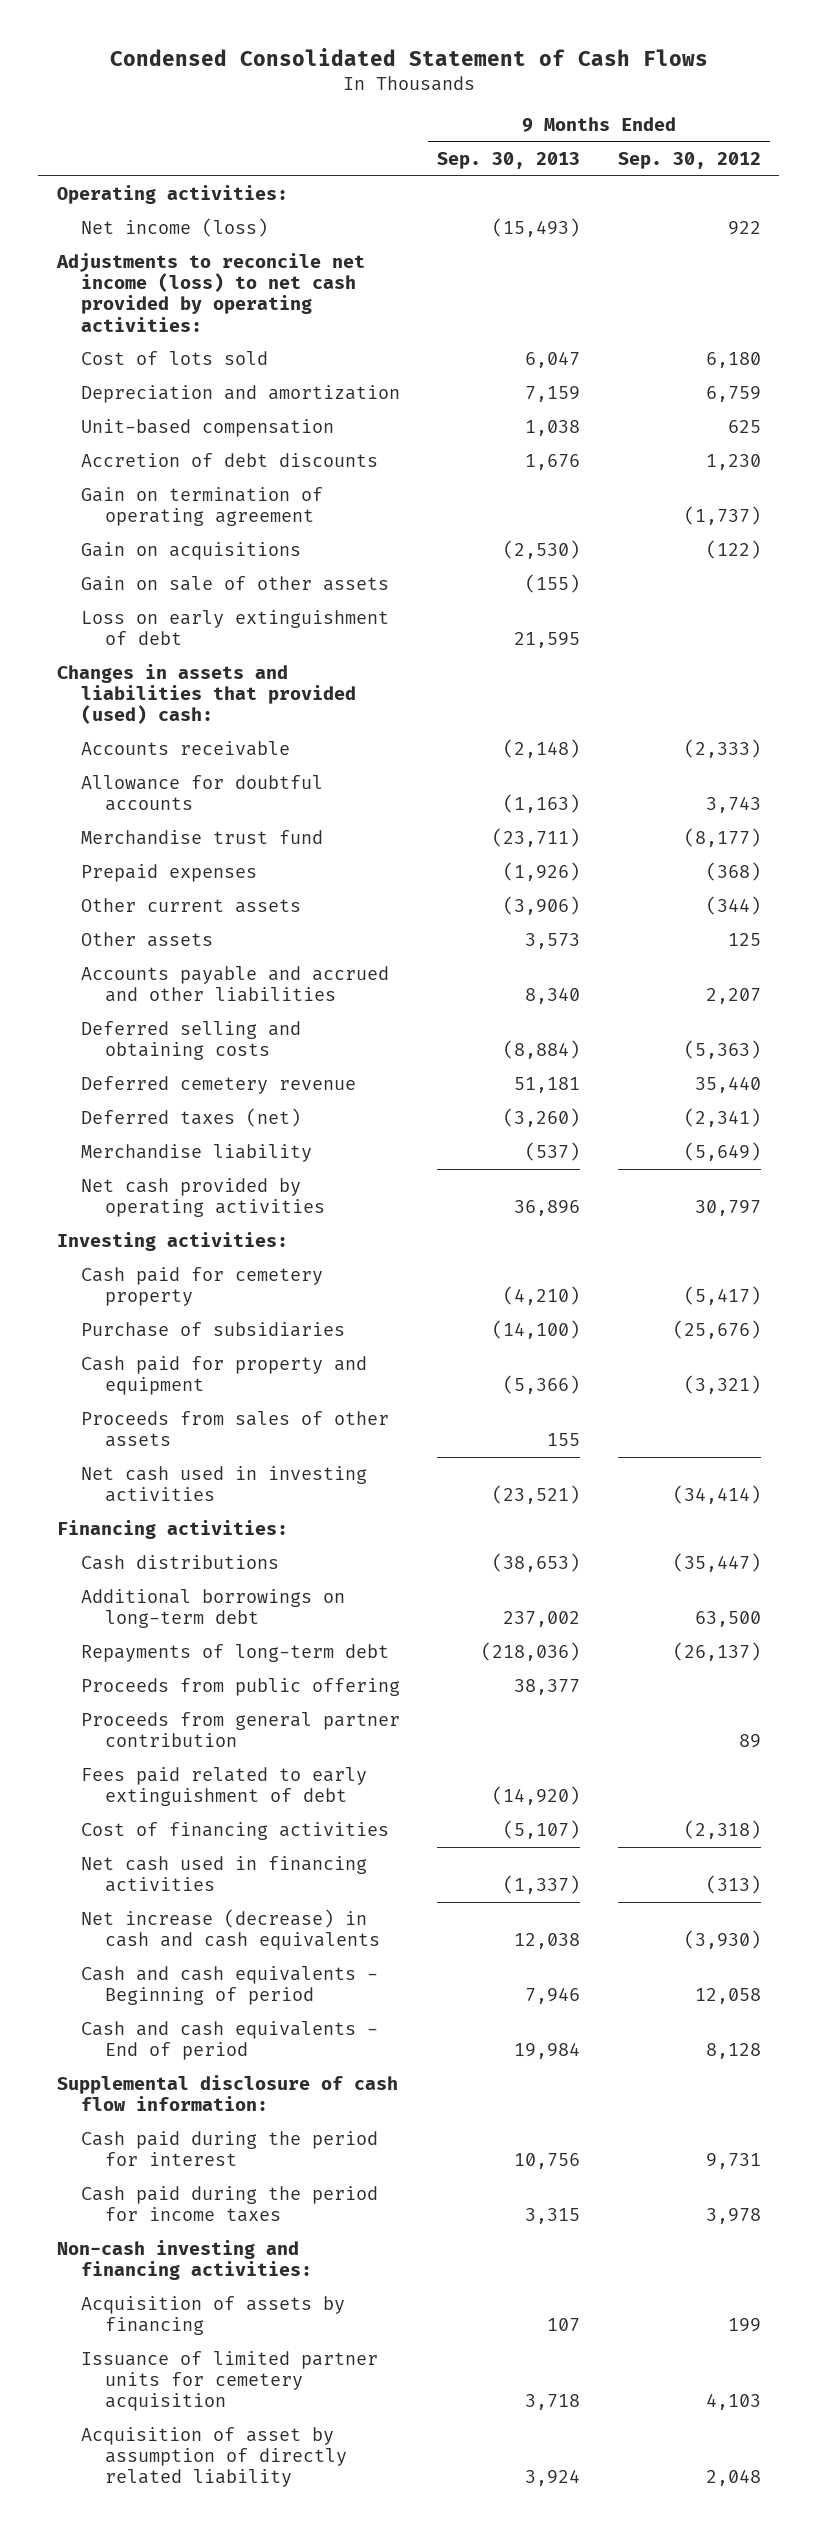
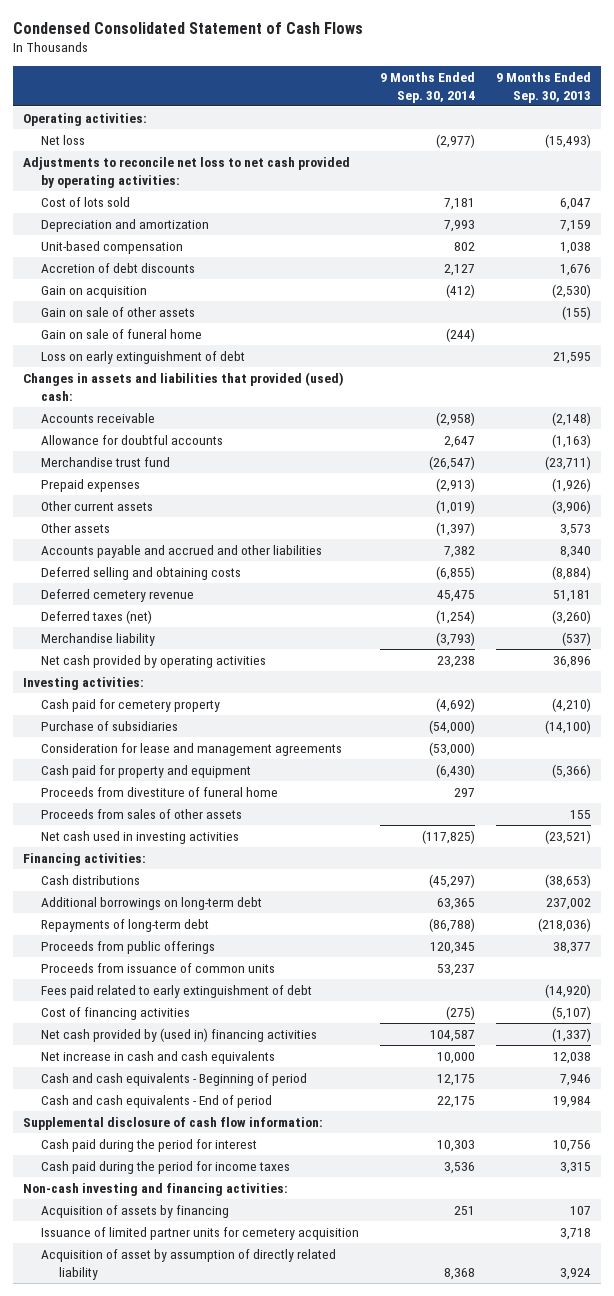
[617,151,761,169] Sep. 30, 2012 -> none
none -> [379,71,475,103] 9 Months Ended Sep. 30, 2014
[80,218,268,238] Net income (loss) -> [41,134,86,145] Net loss
[55,253,365,332] Adjustments to reconcile net income (loss) to net cash provided by operating activities: -> [23,156,351,188] Adjustments to reconcile net loss to net cash provided by operating activities:
[80,487,323,527] Gain on termination of operating agreement -> none
[80,542,301,561] Gain on acquisitions -> [41,285,148,298] Gain on acquisition
none -> [41,328,203,339] Gain on sale of funeral home
none -> [41,742,343,756] Consideration for lease and management agreements
none -> [41,786,279,797] Proceeds from divestiture of funeral home
[80,1712,400,1748] Proceeds from general partner contribution -> none
[80,1678,400,1697] Proceeds from public offering -> [41,940,216,954] Proceeds from public offerings
none -> [41,962,276,973] Proceeds from issuance of common units
[80,1856,367,1893] Net cash used in financing activities -> [41,1027,318,1042] Net cash provided by (used in) financing activities
[80,1909,380,1951] Net increase (decrease) in cash and cash equivalents -> [41,1050,276,1064] Net increase in cash and cash equivalents

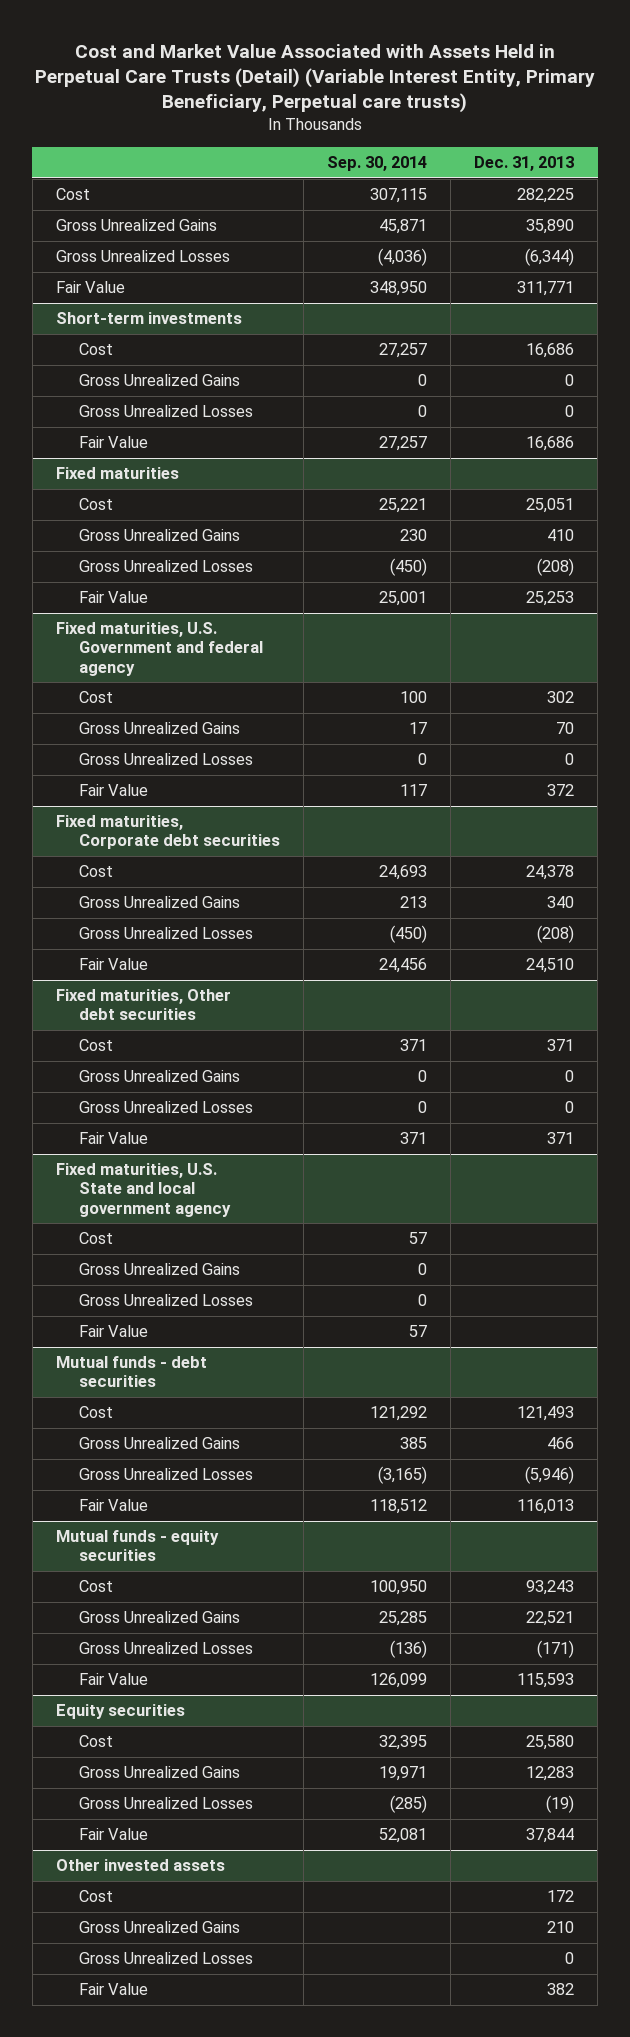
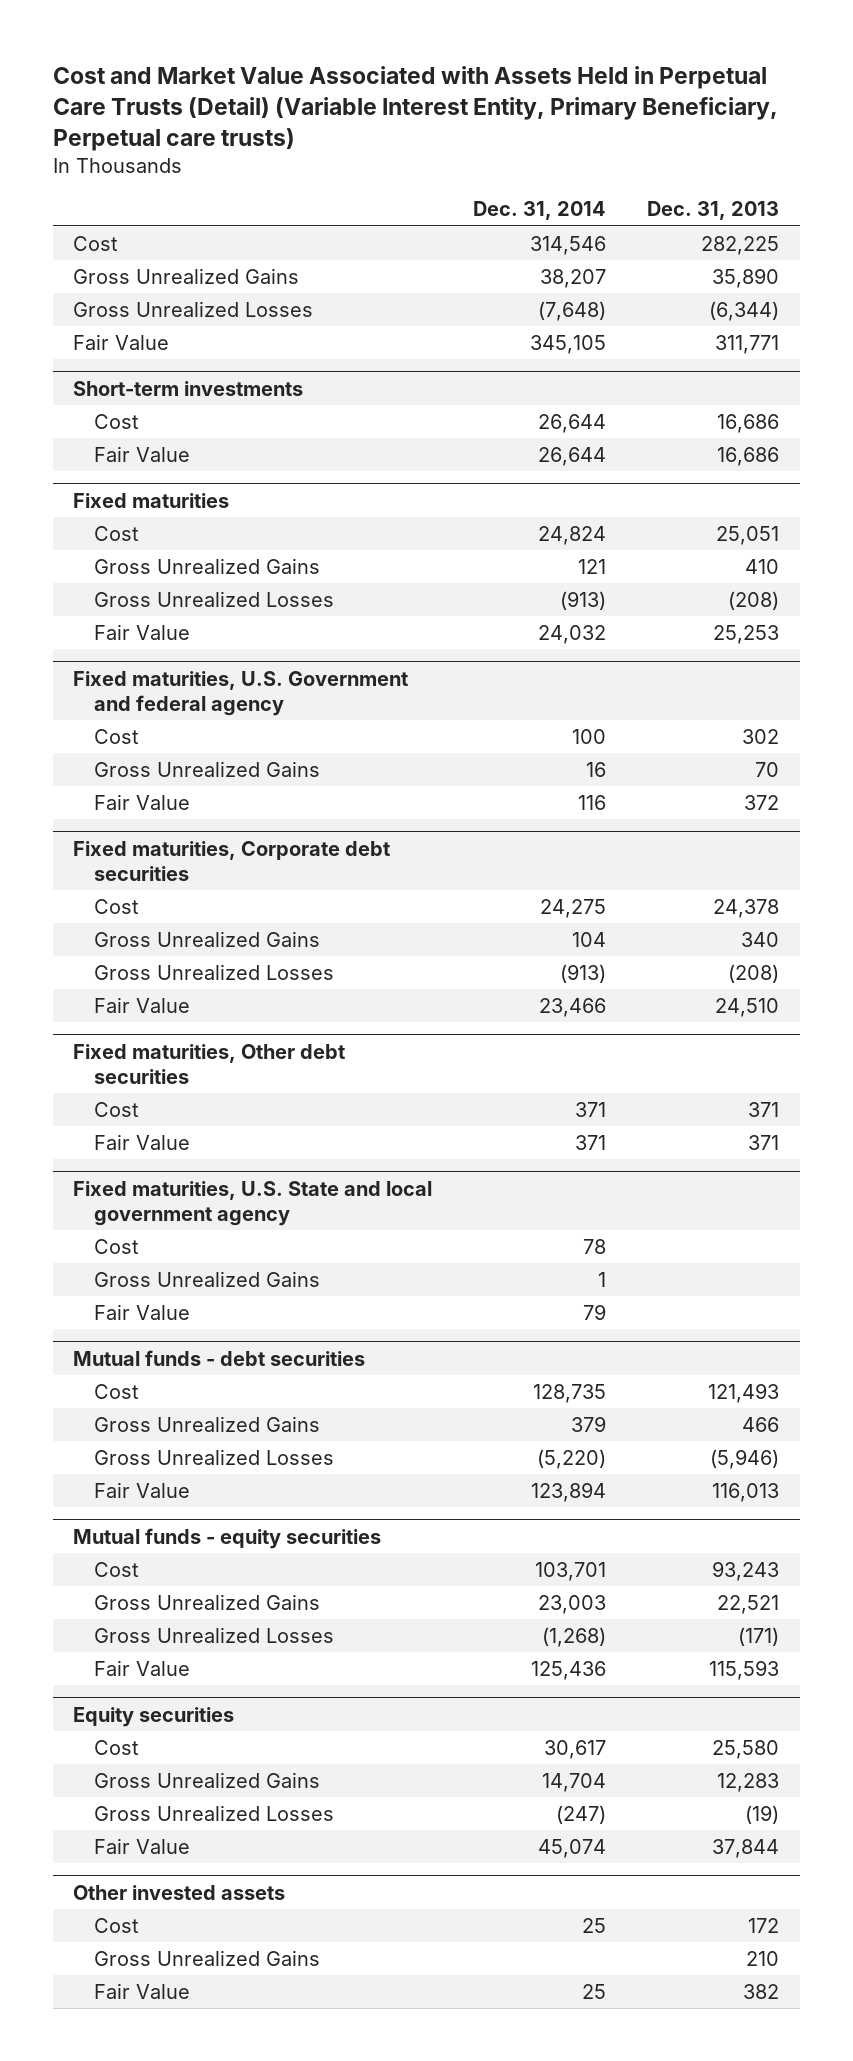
[327,155,428,171] Sep. 30, 2014 -> none
none -> [473,201,607,221] Dec. 31, 2014
[79,374,241,387] Gross Unrealized Gains -> none
[79,405,254,418] Gross Unrealized Losses -> none
[79,753,254,766] Gross Unrealized Losses -> none
[79,1070,241,1083] Gross Unrealized Gains -> none
[79,1101,254,1114] Gross Unrealized Losses -> none
[79,1294,254,1307] Gross Unrealized Losses -> none
[79,1952,254,1965] Gross Unrealized Losses -> none

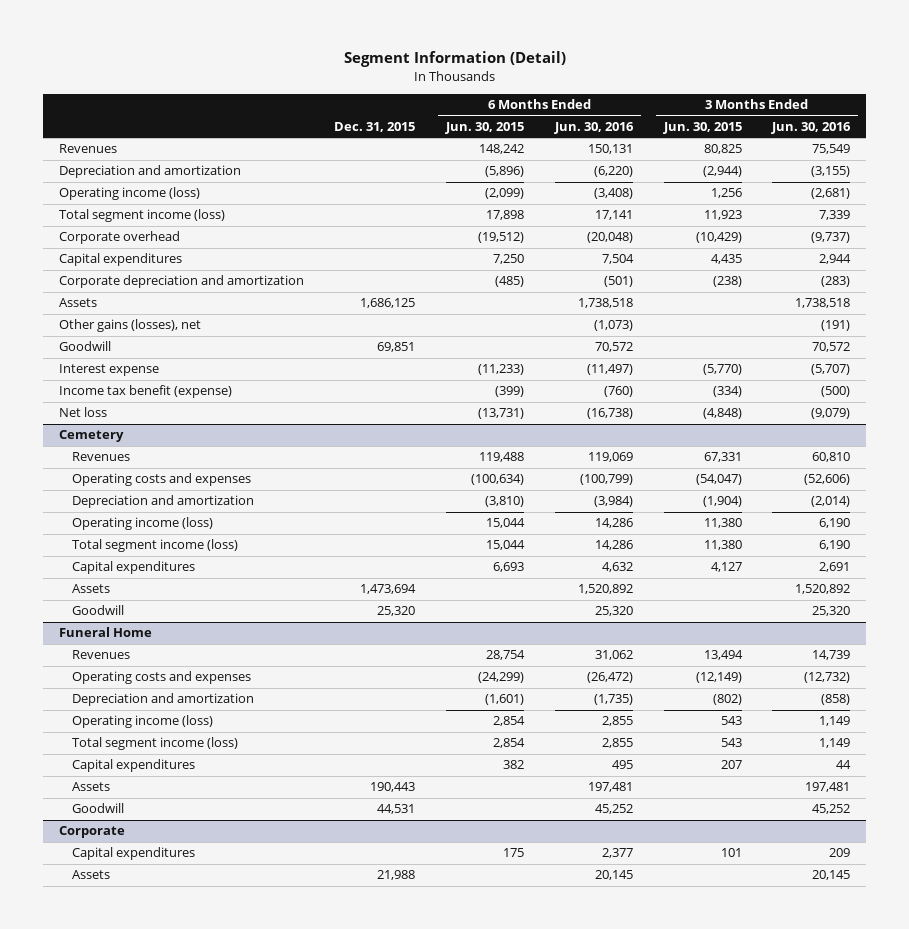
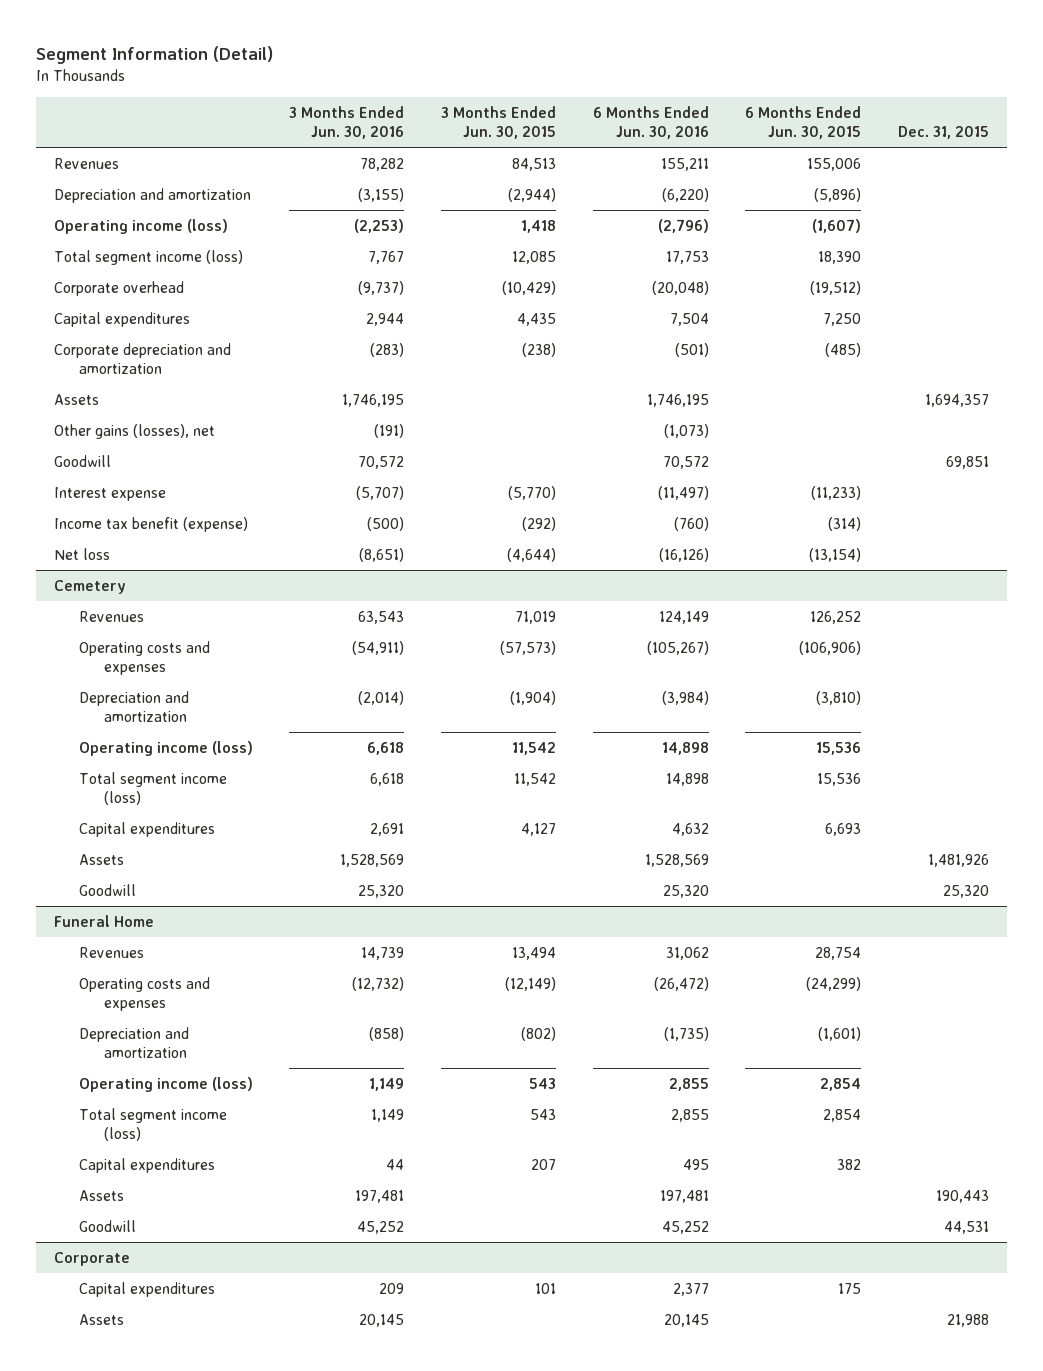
[479,144,525,155] 148,242 -> [807,157,862,171] 155,006
[587,144,633,155] 150,131 -> [660,157,709,171] 155,211
[703,144,742,155] 80,825 -> [511,157,556,171] 84,513
[812,144,851,155] 75,549 -> [360,157,405,171] 78,282
[485,188,525,200] (2,099) -> [812,218,862,233] (1,607)
[593,188,633,200] (3,408) -> [657,218,709,233] (2,796)
[710,188,742,199] 1,256 -> [520,219,556,233] 1,418
[811,188,851,200] (2,681) -> [354,218,405,233] (2,253)
[486,210,525,221] 17,898 -> [818,250,862,264] 18,390
[594,210,633,221] 17,141 -> [665,250,709,264] 17,753
[703,210,742,221] 11,923 -> [511,250,556,264] 12,085
[819,210,851,221] 7,339 -> [368,250,405,264] 7,767
[360,298,416,309] 1,686,125 -> [924,393,989,407] 1,694,357
[577,298,633,309] 1,738,518 -> [646,393,709,407] 1,746,195
[795,298,851,309] 1,738,518 -> [342,393,405,407] 1,746,195
[495,386,525,398] (399) -> [828,516,862,531] (314)
[712,386,742,398] (334) -> [521,516,556,531] (292)
[478,408,525,420] (13,731) -> [809,547,862,562] (13,154)
[586,408,633,420] (16,738) -> [658,547,709,562] (16,126)
[702,408,742,420] (4,848) -> [506,547,556,562] (4,644)
[811,408,851,420] (9,079) -> [359,547,405,562] (8,651)
[479,452,525,463] 119,488 -> [810,610,862,624] 126,252
[587,452,633,463] 119,069 -> [658,610,709,624] 124,149
[703,452,742,463] 67,331 -> [514,610,556,624] 71,019
[812,452,851,463] 60,810 -> [358,610,405,624] 63,543
[471,474,525,486] (100,634) -> [799,640,862,655] (106,906)
[579,474,633,486] (100,799) -> [646,640,709,655] (105,267)
[695,474,742,486] (54,047) -> [499,640,556,655] (57,573)
[804,474,851,486] (52,606) -> [352,640,405,655] (54,911)
[486,518,526,529] 15,044 -> [816,741,862,755] 15,536
[594,518,633,529] 14,286 -> [661,741,709,755] 14,898
[703,518,742,529] 11,380 -> [511,741,556,755] 11,542
[819,518,851,529] 6,190 -> [367,741,405,755] 6,618
[486,540,526,551] 15,044 -> [817,772,862,786] 15,536
[594,540,633,551] 14,286 -> [665,772,709,786] 14,898
[703,540,742,551] 11,380 -> [513,772,556,786] 11,542
[819,540,851,551] 6,190 -> [370,772,405,786] 6,618
[360,584,417,595] 1,473,694 -> [927,853,989,867] 1,481,926
[577,584,633,595] 1,520,892 -> [644,853,709,867] 1,528,569
[795,584,851,595] 1,520,892 -> [340,853,405,867] 1,528,569

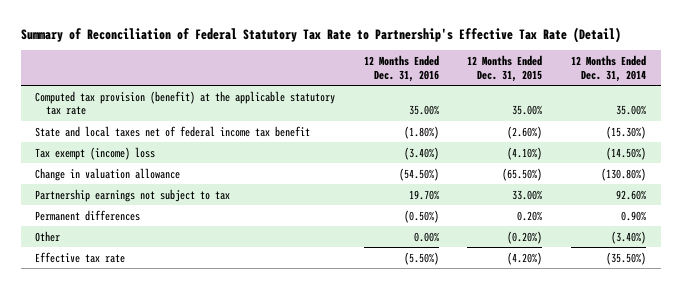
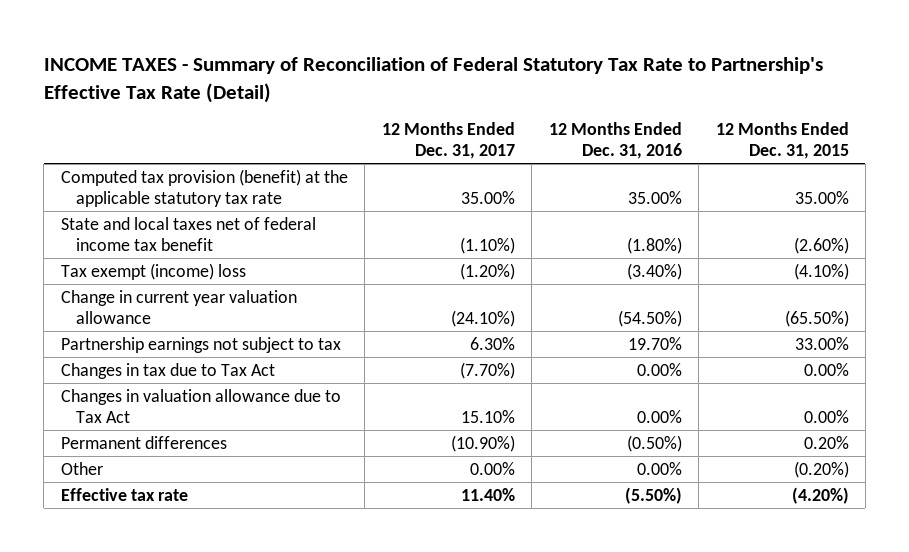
[20,26,621,43] Summary of Reconciliation of Federal Statutory Tax Rate to Partnership's Effective Tax Rate (Detail) -> [43,57,823,103] INCOME TAXES - Summary of Reconciliation of Federal Statutory Tax Rate to Partnership's Effective Tax Rate (Detail)
[571,55,647,82] 12 Months Ended Dec. 31, 2014 -> none
none -> [381,122,515,159] 12 Months Ended Dec. 31, 2017
[34,167,180,181] Change in valuation allowance -> [60,289,297,324] Change in current year valuation allowance
none -> [60,362,275,379] Changes in tax due to Tax Act
none -> [60,388,341,423] Changes in valuation allowance due to Tax Act

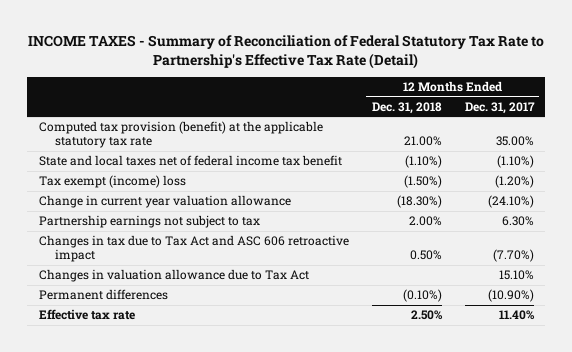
[548,122,682,159] 12 Months Ended Dec. 31, 2016 -> none
[715,122,849,159] 12 Months Ended Dec. 31, 2015 -> none
none -> [371,101,442,114] Dec. 31, 2018
[60,362,275,379] Changes in tax due to Tax Act -> [38,235,349,263] Changes in tax due to Tax Act and ASC 606 retroactive impact
[60,461,103,475] Other -> none

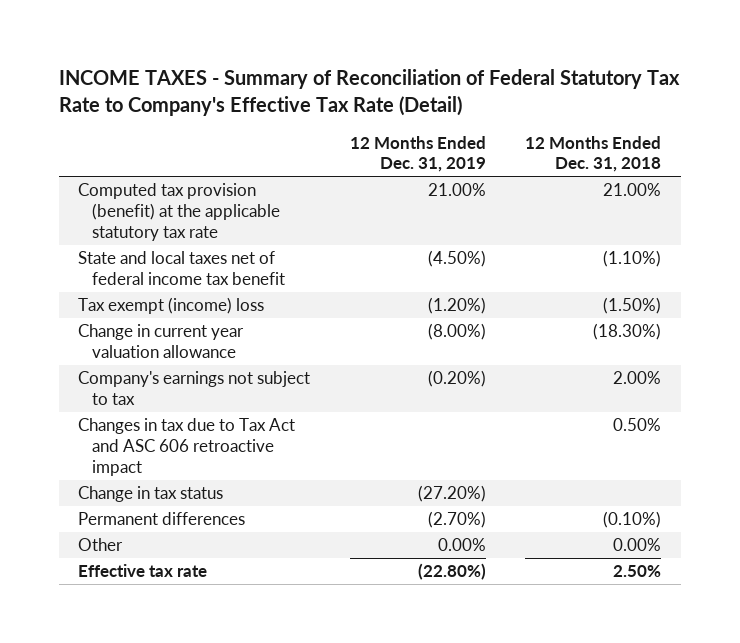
[28,35,545,69] INCOME TAXES - Summary of Reconciliation of Federal Statutory Tax Rate to Partnership's Effective Tax Rate (Detail) -> [58,69,680,117] INCOME TAXES - Summary of Reconciliation of Federal Statutory Tax Rate to Company's Effective Tax Rate (Detail)
[464,101,535,114] Dec. 31, 2017 -> none
none -> [349,135,486,173] 12 Months Ended Dec. 31, 2019
[38,215,260,229] Partnership earnings not subject to tax -> [78,371,311,406] Company's earnings not subject to tax
[38,269,309,283] Changes in valuation allowance due to Tax Act -> none
none -> [78,486,224,503] Change in tax status
none -> [78,538,124,552] Other

